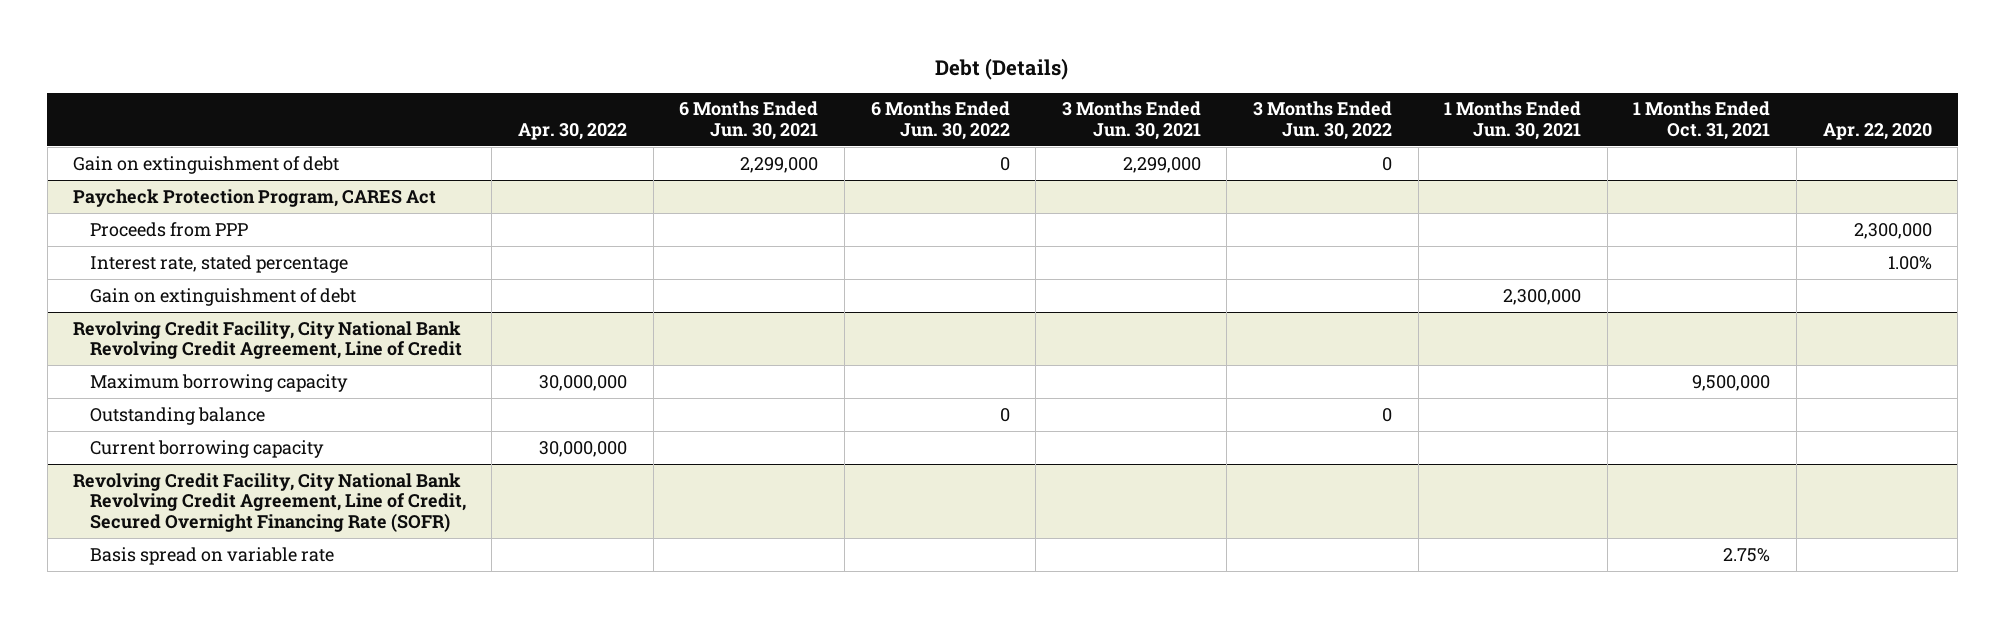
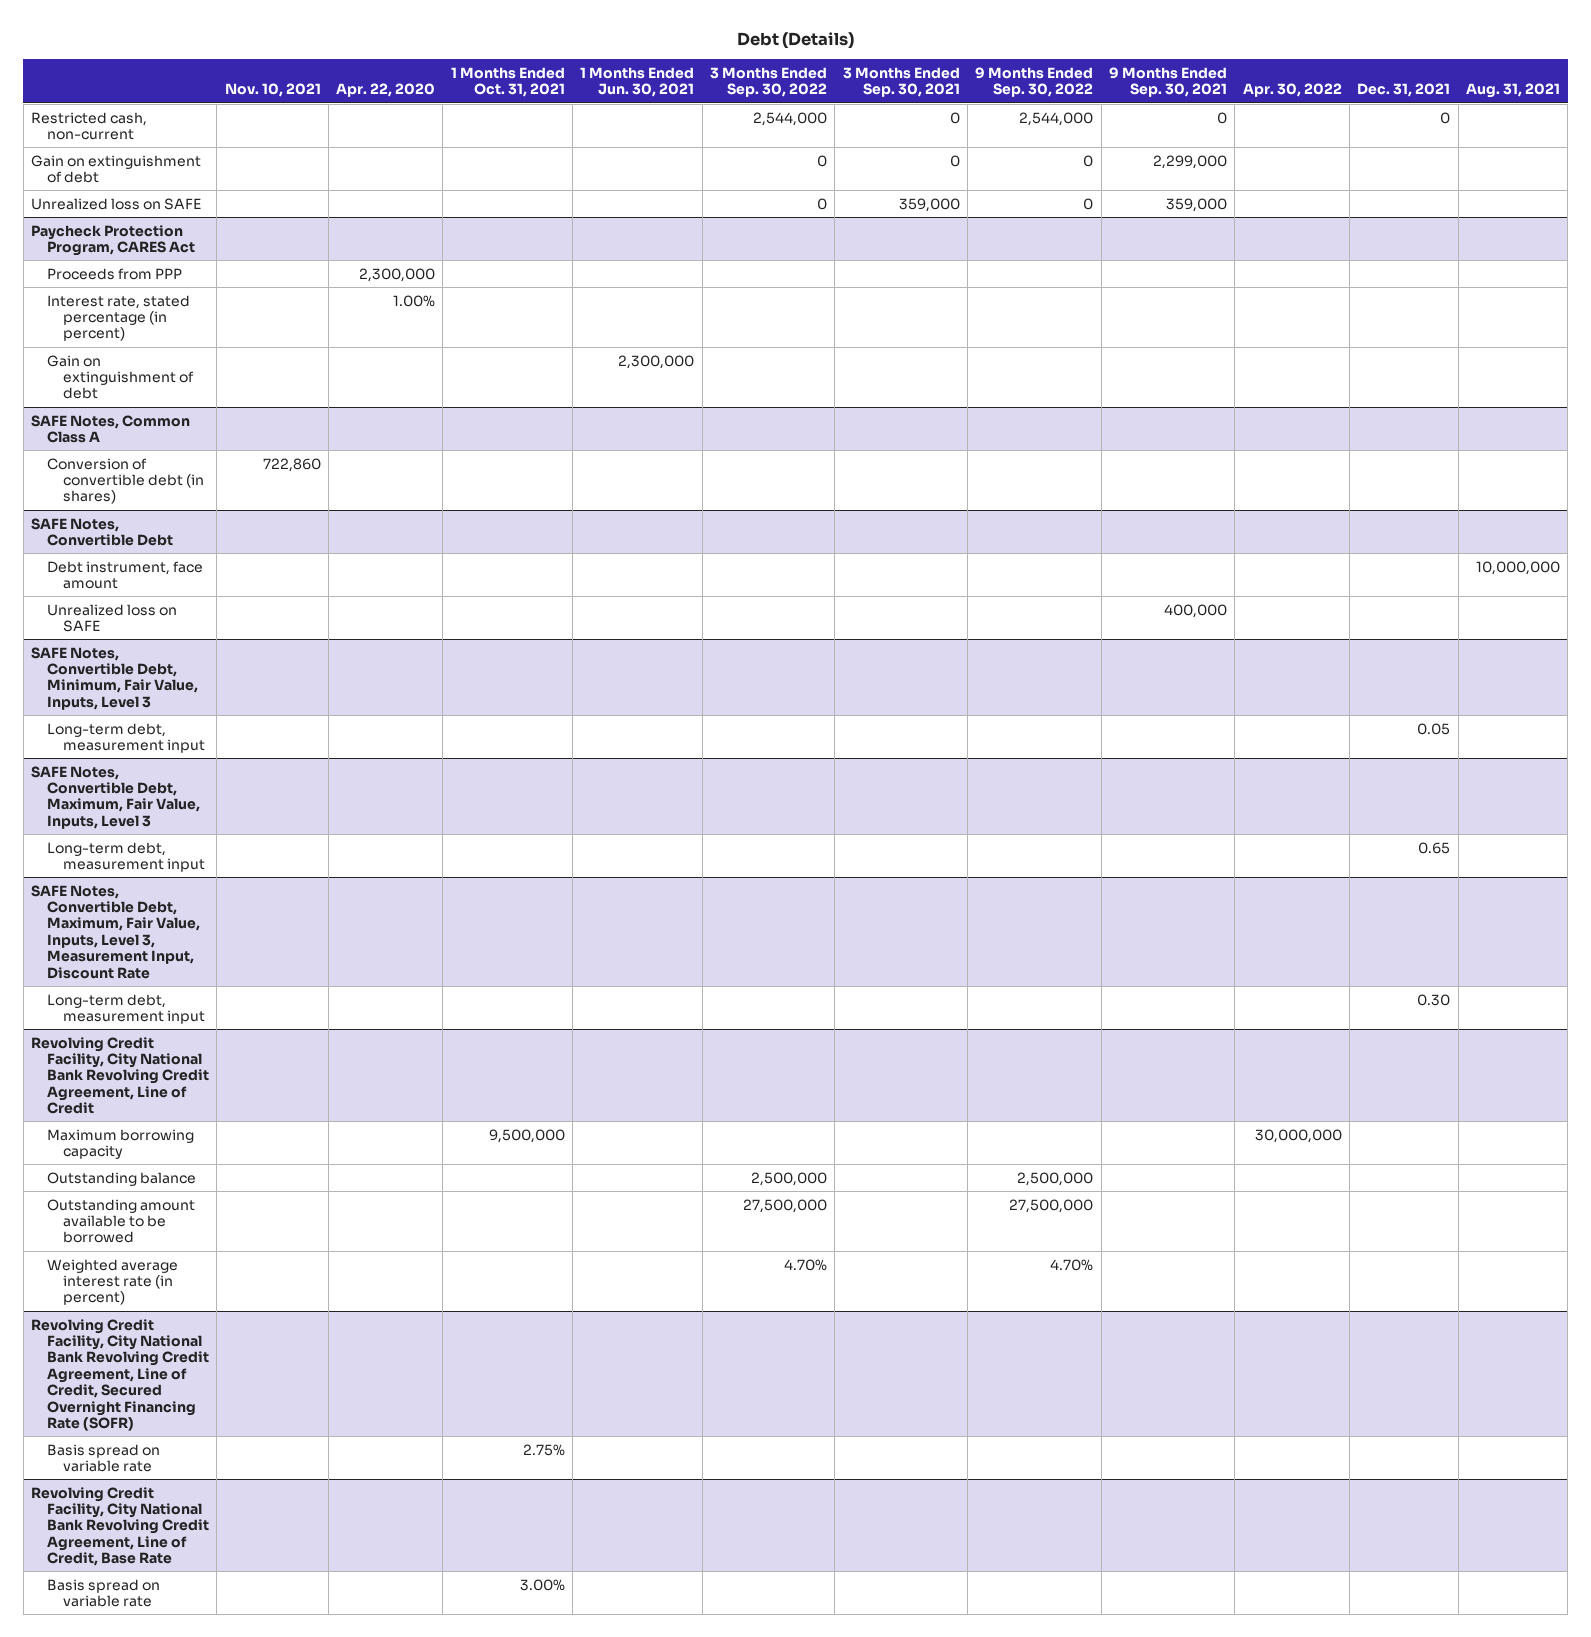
[679,101,819,140] 6 Months Ended Jun. 30, 2021 -> none
[870,101,1010,140] 6 Months Ended Jun. 30, 2022 -> none
[1061,101,1201,140] 3 Months Ended Jun. 30, 2021 -> none
[1252,101,1392,140] 3 Months Ended Jun. 30, 2022 -> none
none -> [224,83,321,98] Nov. 10, 2021
none -> [710,66,828,98] 3 Months Ended Sep. 30, 2022
none -> [842,66,960,98] 3 Months Ended Sep. 30, 2021
none -> [975,66,1094,98] 9 Months Ended Sep. 30, 2022
none -> [1109,66,1228,98] 9 Months Ended Sep. 30, 2021
none -> [1357,83,1451,98] Dec. 31, 2021
none -> [1466,83,1561,99] Aug. 31, 2021
none -> [31,111,148,140] Restricted cash, non-current
none -> [31,197,202,210] Unrealized loss on SAFE
[89,254,348,273] Interest rate, stated percentage -> [46,294,190,342] Interest rate, stated percentage (in percent)
none -> [31,414,191,443] SAFE Notes, Common Class A
none -> [46,457,204,505] Conversion of convertible debt (in shares)
none -> [31,517,173,546] SAFE Notes, Convertible Debt
none -> [46,560,203,589] Debt instrument, face amount
none -> [46,603,177,632] Unrealized loss on SAFE
none -> [31,646,198,710] SAFE Notes, Convertible Debt, Minimum, Fair Value, Inputs, Level 3
none -> [46,722,205,753] Long-term debt, measurement input
none -> [31,765,200,829] SAFE Notes, Convertible Debt, Maximum, Fair Value, Inputs, Level 3
none -> [46,841,205,872] Long-term debt, measurement input
none -> [31,884,200,979] SAFE Notes, Convertible Debt, Maximum, Fair Value, Inputs, Level 3, Measurement Input, Discount Rate
none -> [46,993,205,1024] Long-term debt, measurement input
[89,439,324,458] Current borrowing capacity -> none
none -> [46,1198,195,1244] Outstanding amount available to be borrowed
none -> [46,1258,178,1306] Weighted average interest rate (in percent)
none -> [31,1486,209,1567] Revolving Credit Facility, City National Bank Revolving Credit Agreement, Line of Credit, Base Rate
none -> [46,1578,160,1607] Basis spread on variable rate

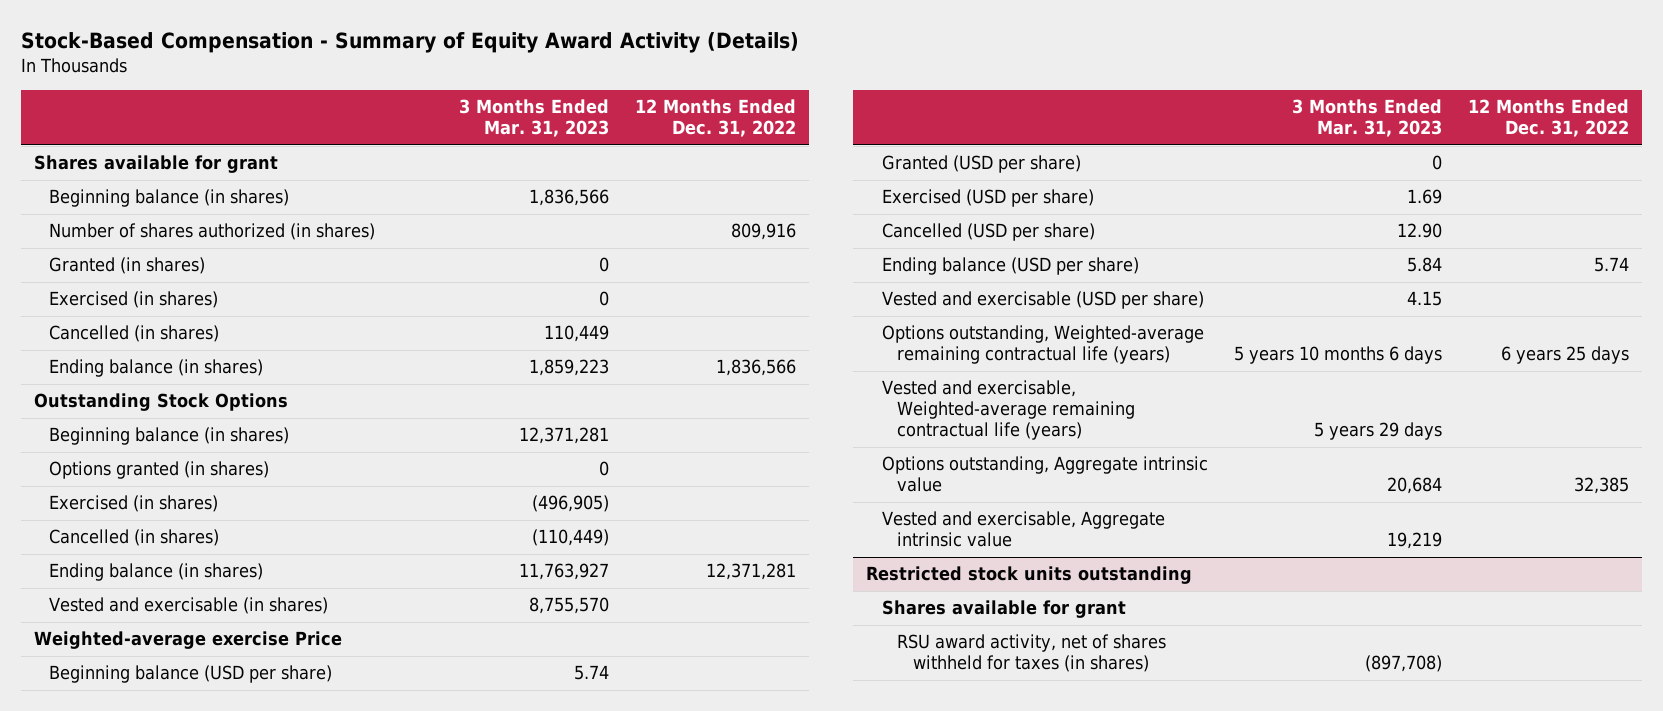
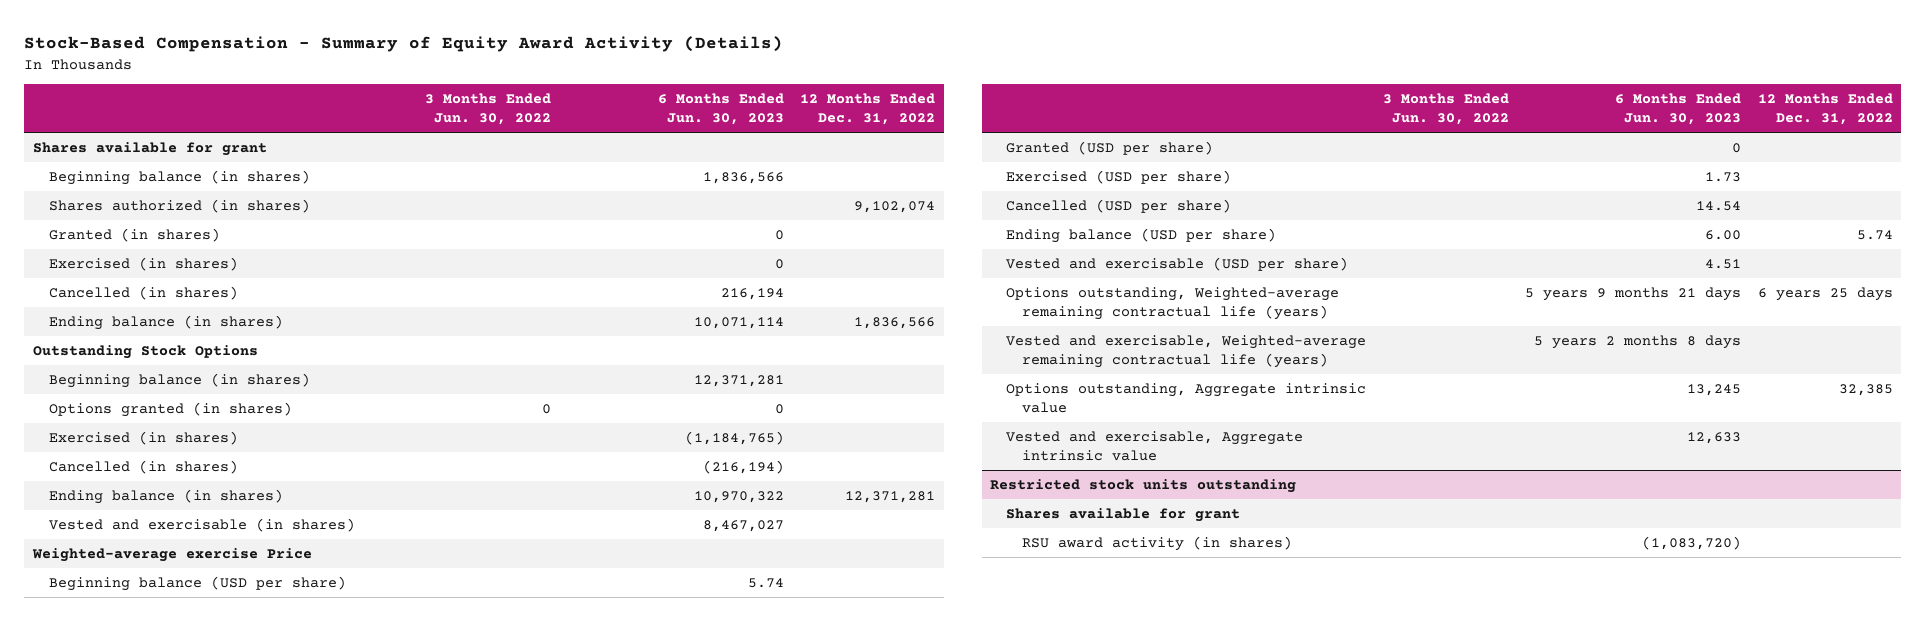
[459,99,610,138] 3 Months Ended Mar. 31, 2023 -> none
none -> [425,92,552,126] 3 Months Ended Jun. 30, 2022
none -> [657,92,784,126] 6 Months Ended Jun. 30, 2023
[49,223,376,241] Number of shares authorized (in shares) -> [48,198,310,213] Shares authorized (in shares)
[731,223,797,241] 809,916 -> [854,200,936,213] 9,102,074
[897,634,1167,673] RSU award activity, net of shares withheld for taxes (in shares) -> [1021,535,1292,551] RSU award activity (in shares)

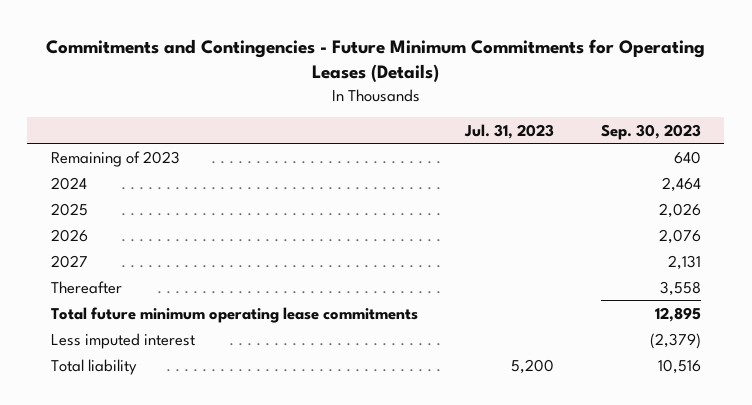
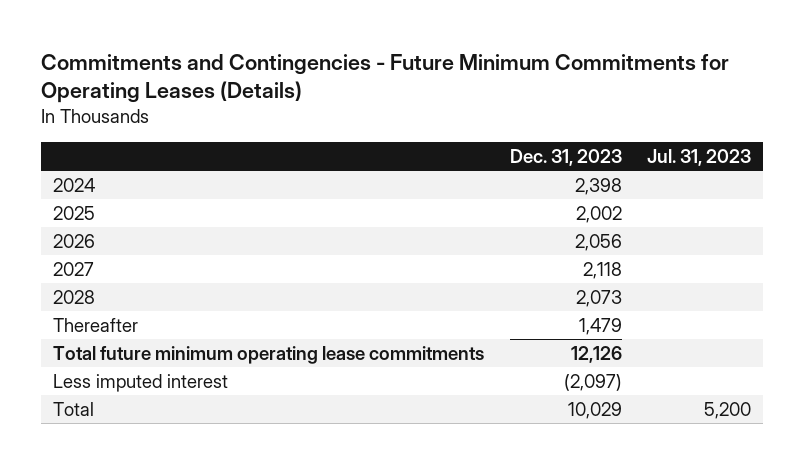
[600,123,701,140] Sep. 30, 2023 -> none
none -> [509,148,622,166] Dec. 31, 2023
[50,150,180,167] Remaining of 2023 -> none
none -> [53,289,96,304] 2028
[50,358,137,375] Total liability -> [53,401,95,416] Total

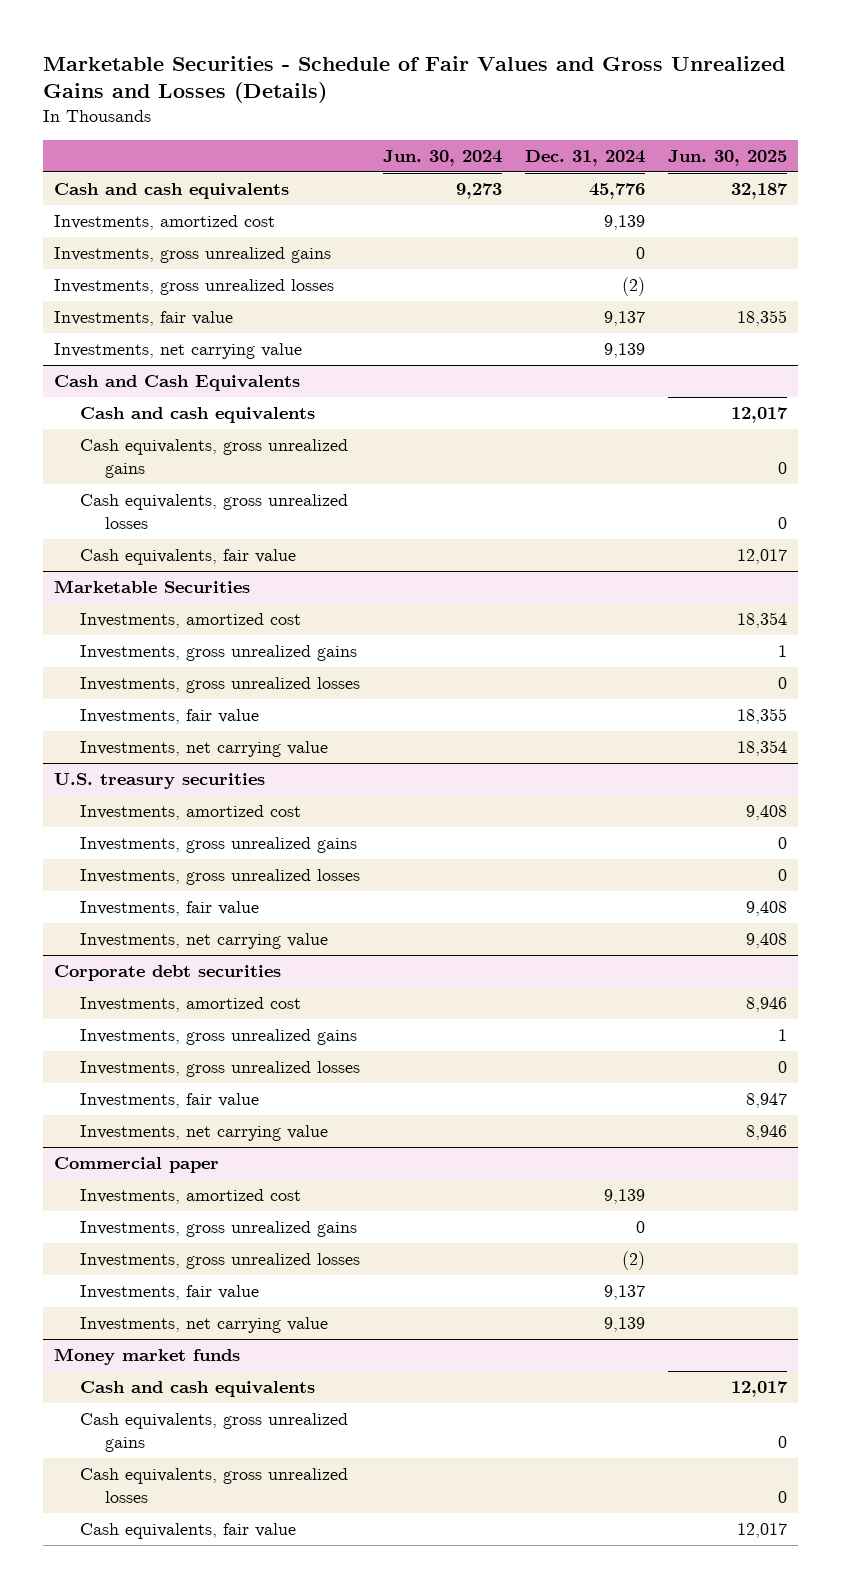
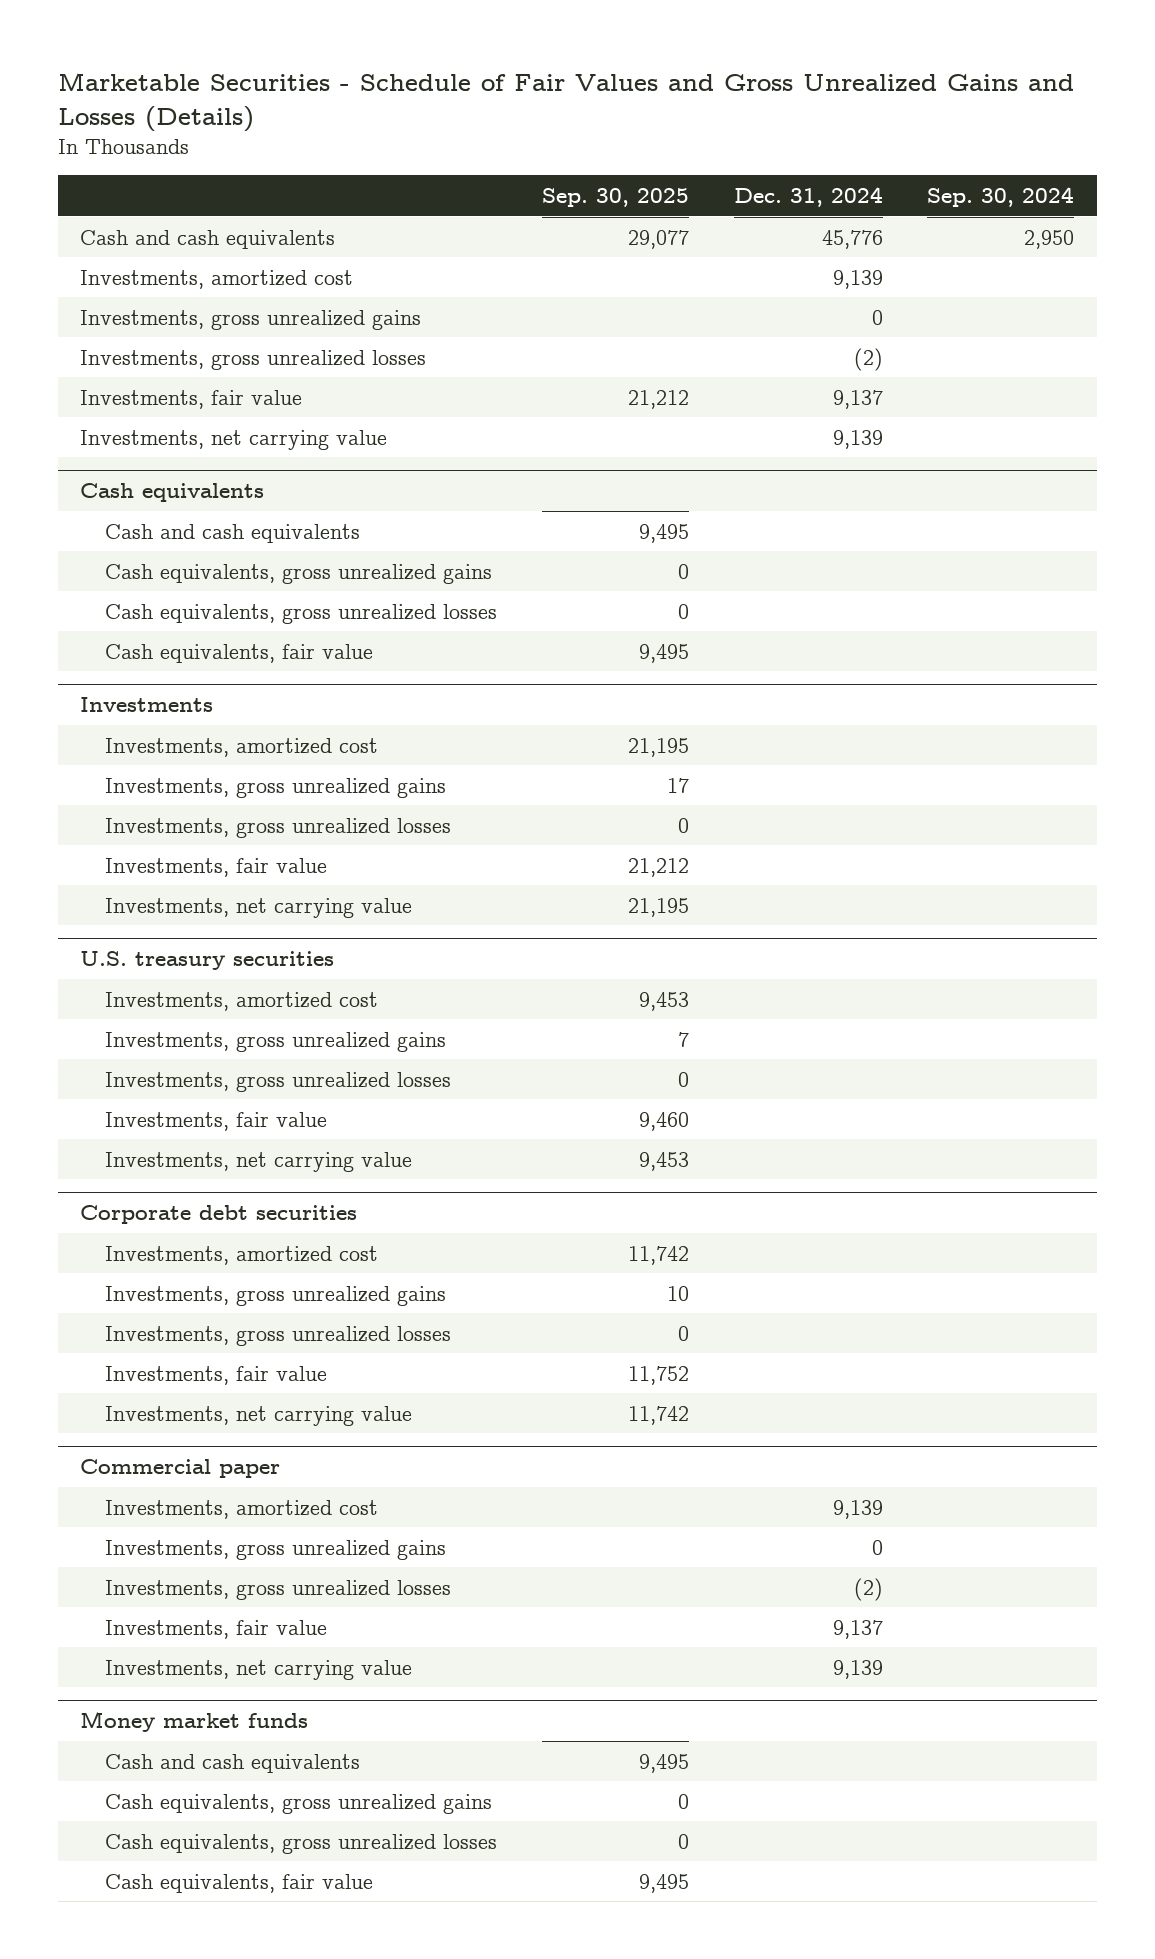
[382,149,502,166] Jun. 30, 2024 -> none
[667,149,787,166] Jun. 30, 2025 -> none
none -> [541,187,689,207] Sep. 30, 2025
none -> [927,186,1075,207] Sep. 30, 2024
[54,375,301,392] Cash and Cash Equivalents -> [80,483,265,503] Cash equivalents
[54,580,251,594] Marketable Securities -> [80,697,214,713] Investments

